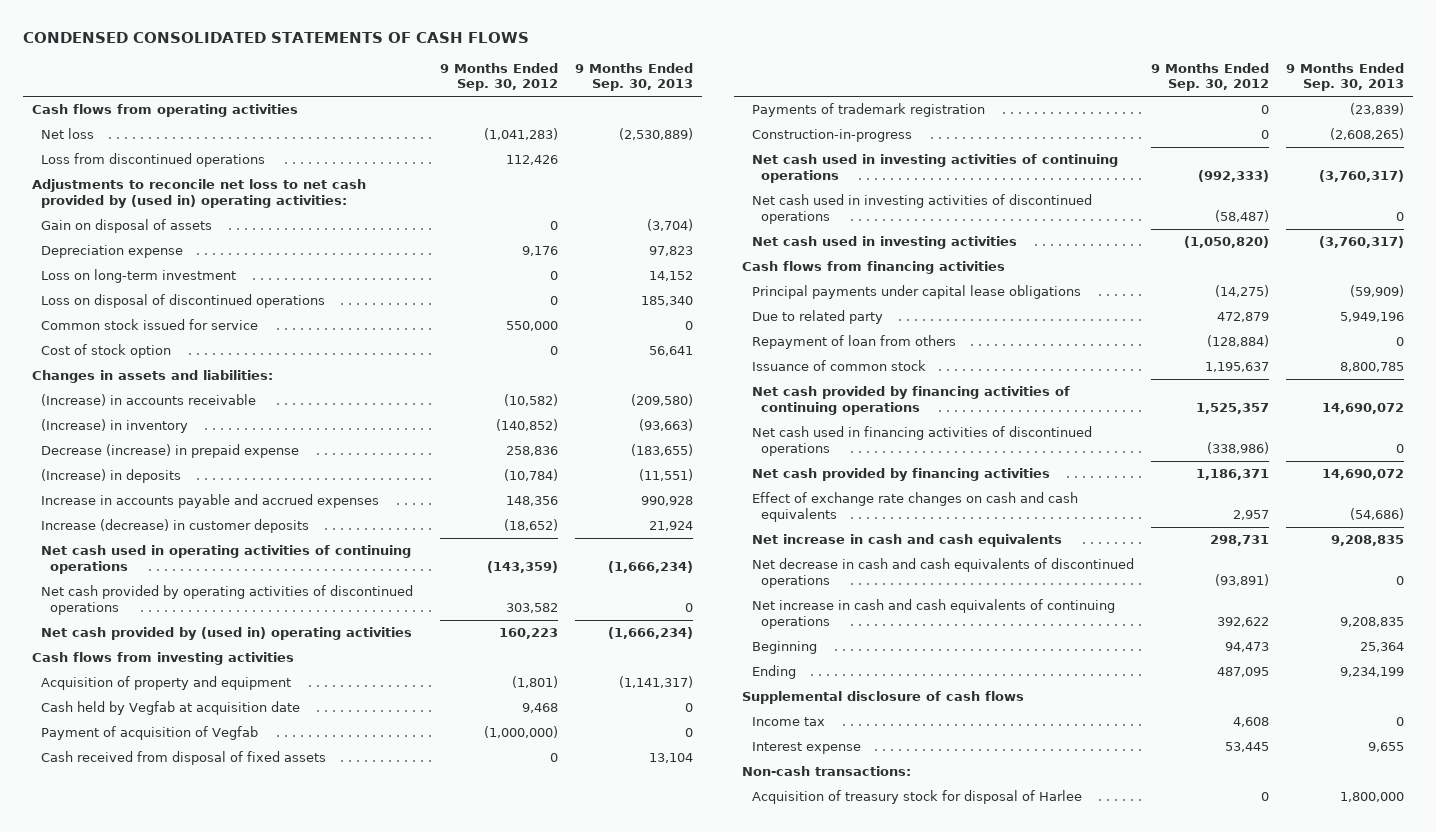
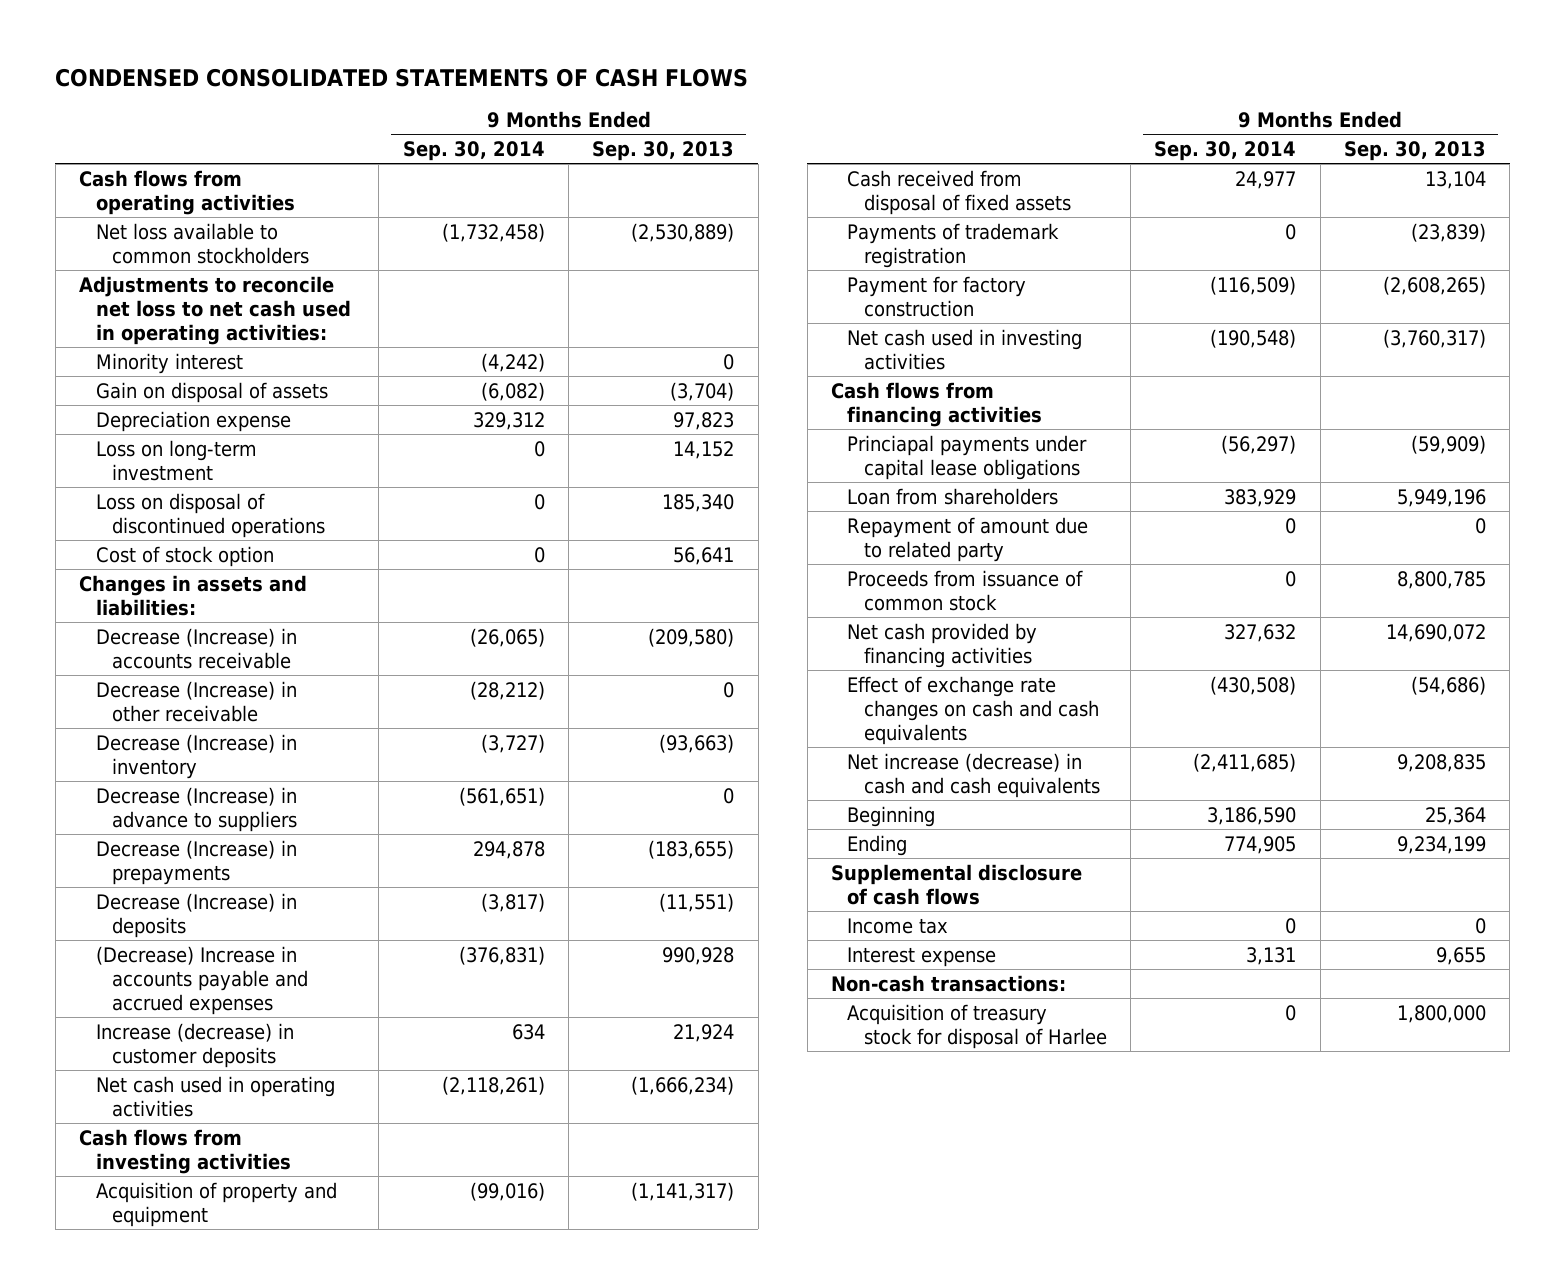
[440,63,559,92] 9 Months Ended Sep. 30, 2012 -> none
none -> [402,140,545,161] Sep. 30, 2014
[41,153,266,168] Loss from discontinued operations -> none
[41,128,95,140] Net loss -> [95,222,310,264] Net loss available to common stockholders
[31,179,366,208] Adjustments to reconcile net loss to net cash provided by (used in) operating activities: -> [79,275,351,345] Adjustments to reconcile net loss to net cash used in operating activities:
none -> [95,352,243,374] Minority interest
[41,319,259,331] Common stock issued for service -> none
[41,394,257,407] (Increase) in accounts receivable -> [95,627,297,669] Decrease (Increase) in accounts receivable
none -> [95,680,297,722] Decrease (Increase) in other receivable
[41,419,189,434] (Increase) in inventory -> [95,733,297,779] Decrease (Increase) in inventory
none -> [95,786,298,832] Decrease (Increase) in advance to suppliers
[41,444,300,459] Decrease (increase) in prepaid expense -> [95,839,297,885] Decrease (Increase) in prepayments
[41,469,182,484] (Increase) in deposits -> [95,892,297,938] Decrease (Increase) in deposits
[41,494,380,509] Increase in accounts payable and accrued expenses -> [95,945,309,1015] (Decrease) Increase in accounts payable and accrued expenses
[41,545,412,574] Net cash used in operating activities of continuing operations -> none
[41,585,414,615] Net cash provided by operating activities of discontinued operations -> none
[41,627,413,641] Net cash provided by (used in) operating activities -> [95,1075,335,1117] Net cash used in operating activities
[41,701,301,716] Cash held by Vegfab at acquisition date -> none
[41,726,259,741] Payment of acquisition of Vegfab -> none
[751,154,1118,183] Net cash used in investing activities of continuing operations -> none
[751,194,1092,224] Net cash used in investing activities of discontinued operations -> none
[751,129,912,143] Construction-in-progress -> [847,275,1027,317] Payment for factory construction
[751,335,956,350] Repayment of loan from others -> none
[751,386,1070,415] Net cash provided by financing activities of continuing operations -> none
[751,426,1092,456] Net cash used in financing activities of discontinued operations -> none
[751,285,1081,300] Principal payments under capital lease obligations -> [847,434,1088,480] Princiapal payments under capital lease obligations
[751,310,883,325] Due to related party -> [847,487,1059,505] Loan from shareholders
none -> [847,516,1089,562] Repayment of amount due to related party
[751,360,926,372] Issuance of common stock -> [847,569,1084,611] Proceeds from issuance of common stock
[751,558,1134,588] Net decrease in cash and cash equivalents of discontinued operations -> none
[751,599,1115,629] Net increase in cash and cash equivalents of continuing operations -> none
[751,534,1062,548] Net increase in cash and cash equivalents -> [847,752,1100,798] Net increase (decrease) in cash and cash equivalents

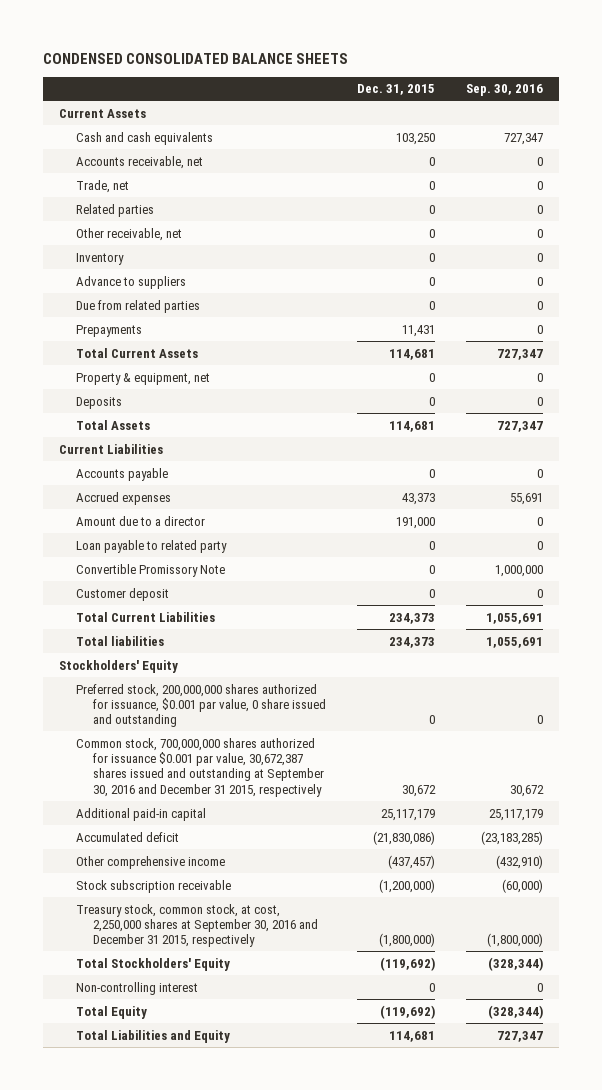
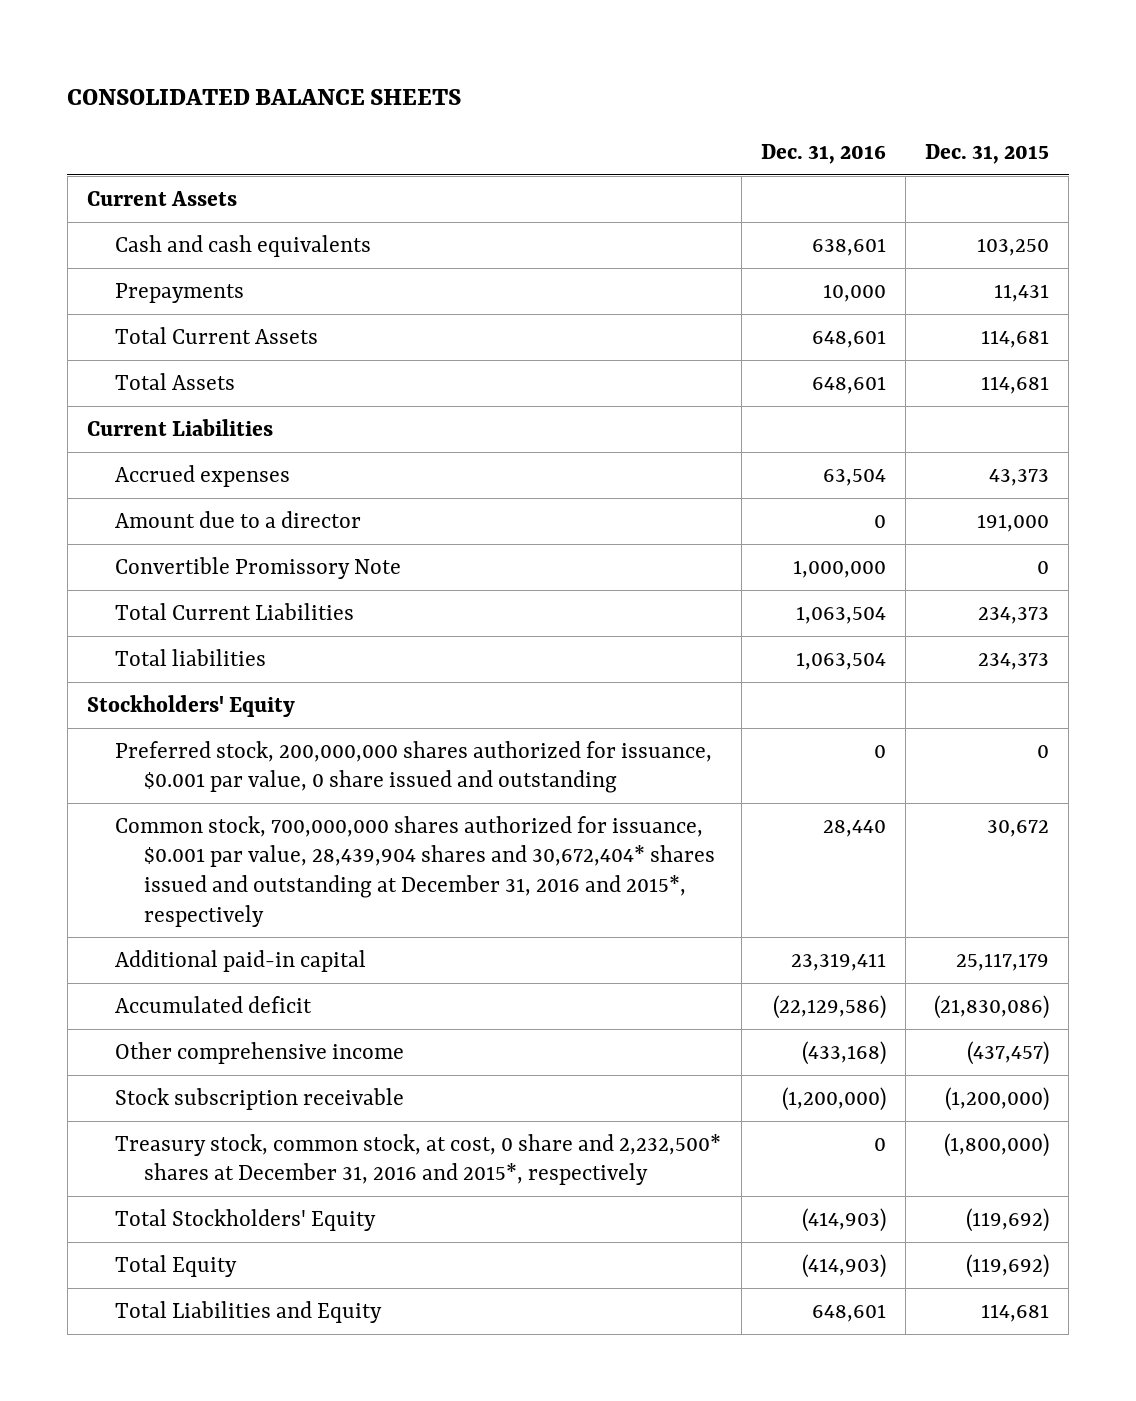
[43,52,349,64] CONDENSED CONSOLIDATED BALANCE SHEETS -> [67,88,462,105] CONSOLIDATED BALANCE SHEETS
[466,84,544,97] Sep. 30, 2016 -> none
none -> [760,143,886,164] Dec. 31, 2016
[75,155,203,169] Accounts receivable, net -> none
[75,179,129,193] Trade, net -> none
[75,203,154,217] Related parties -> none
[75,227,182,241] Other receivable, net -> none
[75,252,124,265] Inventory -> none
[75,275,186,289] Advance to suppliers -> none
[75,299,200,313] Due from related parties -> none
[75,372,210,385] Property & equipment, net -> none
[75,396,122,409] Deposits -> none
[75,467,168,481] Accounts payable -> none
[75,539,227,553] Loan payable to related party -> none
[75,587,169,601] Customer deposit -> none
[75,737,324,797] Common stock, 700,000,000 shares authorized for issuance $0.001 par value, 30,672,387 shares issued and outstanding at September 30, 2016 and December 31 2015, respectively -> [115,815,716,927] Common stock, 700,000,000 shares authorized for issuance, $0.001 par value, 28,439,904 shares and 30,672,404* shares issued and outstanding at December 31, 2016 and 2015*, respectively
[75,903,318,948] Treasury stock, common stock, at cost, 2,250,000 shares at September 30, 2016 and December 31 2015, respectively -> [115,1133,722,1186] Treasury stock, common stock, at cost, 0 share and 2,232,500* shares at December 31, 2016 and 2015*, respectively
[75,981,198,995] Non-controlling interest -> none

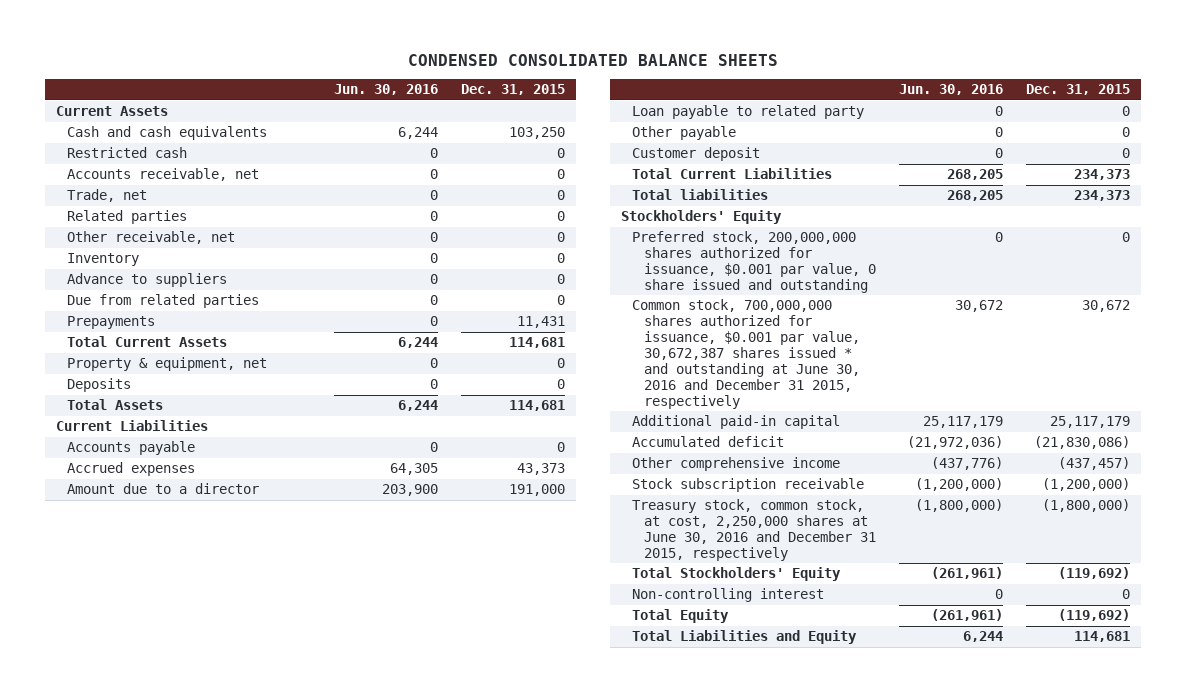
[67,88,462,105] CONSOLIDATED BALANCE SHEETS -> [407,53,778,66] CONDENSED CONSOLIDATED BALANCE SHEETS
[760,143,886,164] Dec. 31, 2016 -> none
none -> [333,84,438,96] Jun. 30, 2016
none -> [67,147,188,159] Restricted cash
none -> [67,168,260,182] Accounts receivable, net
none -> [67,189,148,203] Trade, net
none -> [67,210,188,225] Related parties
none -> [67,231,236,245] Other receivable, net
none -> [67,253,140,267] Inventory
none -> [67,273,228,288] Advance to suppliers
none -> [67,294,260,309] Due from related parties
none -> [67,357,268,372] Property & equipment, net
none -> [67,378,132,393] Deposits
none -> [67,441,196,456] Accounts payable
[115,556,402,579] Convertible Promissory Note -> none
none -> [632,105,865,120] Loan payable to related party
none -> [632,126,737,141] Other payable
none -> [632,147,761,162] Customer deposit
[115,815,716,927] Common stock, 700,000,000 shares authorized for issuance, $0.001 par value, 28,439,904 shares and 30,672,404* shares issued and outstanding at December 31, 2016 and 2015*, respectively -> [632,299,860,410] Common stock, 700,000,000 shares authorized for issuance, $0.001 par value, 30,672,387 shares issued * and outstanding at June 30, 2016 and December 31 2015, respectively
[115,1133,722,1186] Treasury stock, common stock, at cost, 0 share and 2,232,500* shares at December 31, 2016 and 2015*, respectively -> [632,499,876,562] Treasury stock, common stock, at cost, 2,250,000 shares at June 30, 2016 and December 31 2015, respectively
none -> [632,588,825,603] Non-controlling interest

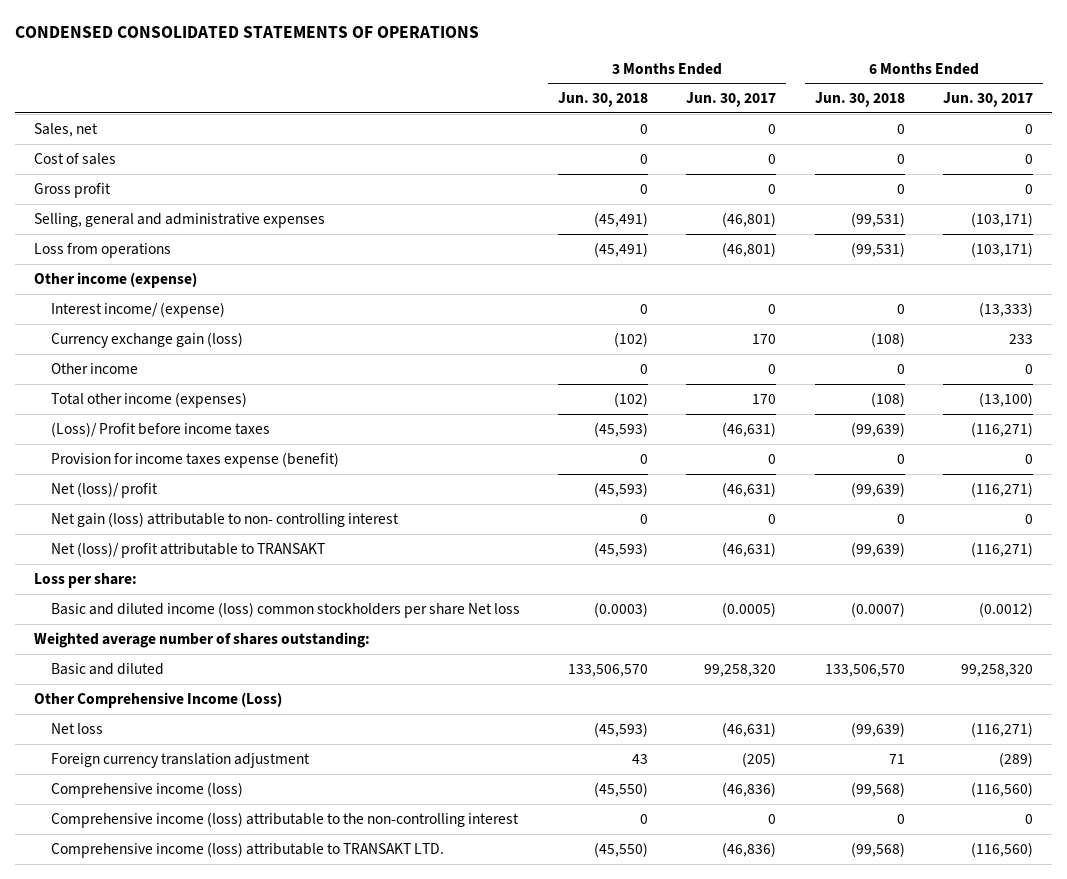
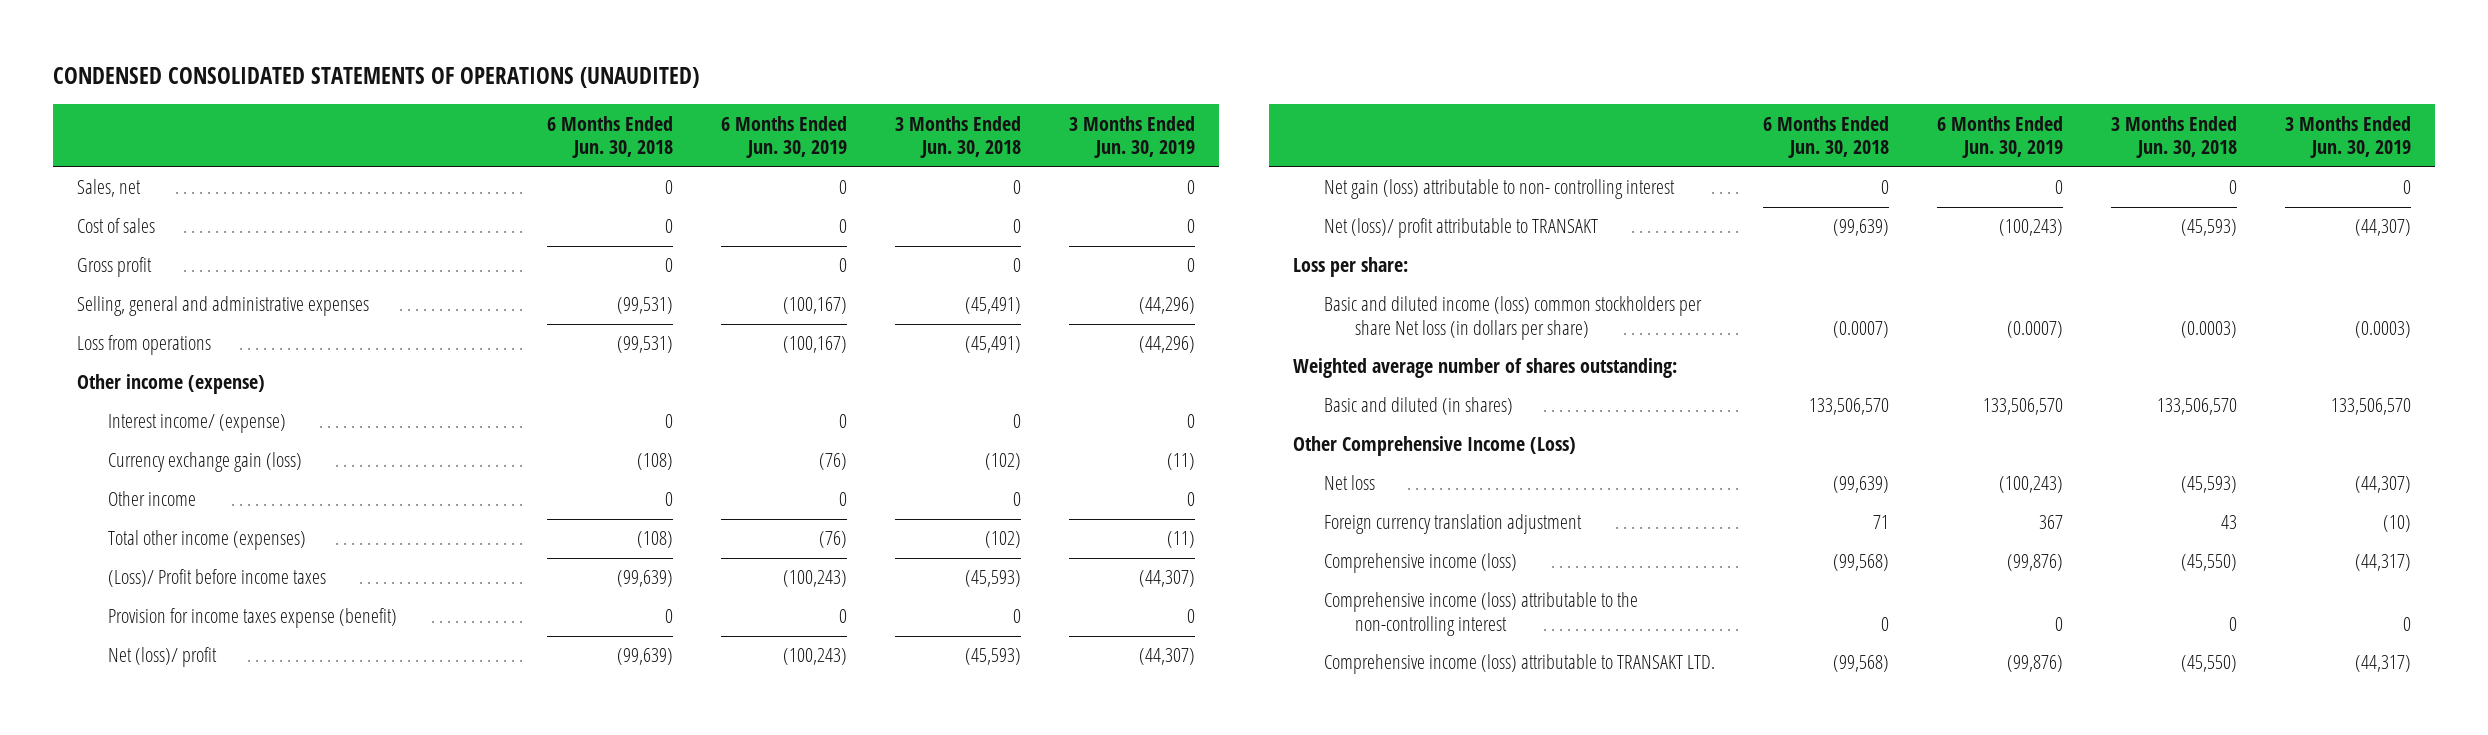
[14,26,479,39] CONDENSED CONSOLIDATED STATEMENTS OF OPERATIONS -> [53,67,700,89] CONDENSED CONSOLIDATED STATEMENTS OF OPERATIONS (UNAUDITED)
[686,92,777,108] Jun. 30, 2017 -> none
[943,92,1034,108] Jun. 30, 2017 -> none
none -> [721,115,848,159] 6 Months Ended Jun. 30, 2019
none -> [1069,115,1196,159] 3 Months Ended Jun. 30, 2019
[50,601,520,618] Basic and diluted income (loss) common stockholders per share Net loss -> [1324,296,1703,341] Basic and diluted income (loss) common stockholders per share Net loss (in dollars per share)
[50,662,164,675] Basic and diluted -> [1324,397,1514,416] Basic and diluted (in shares)

